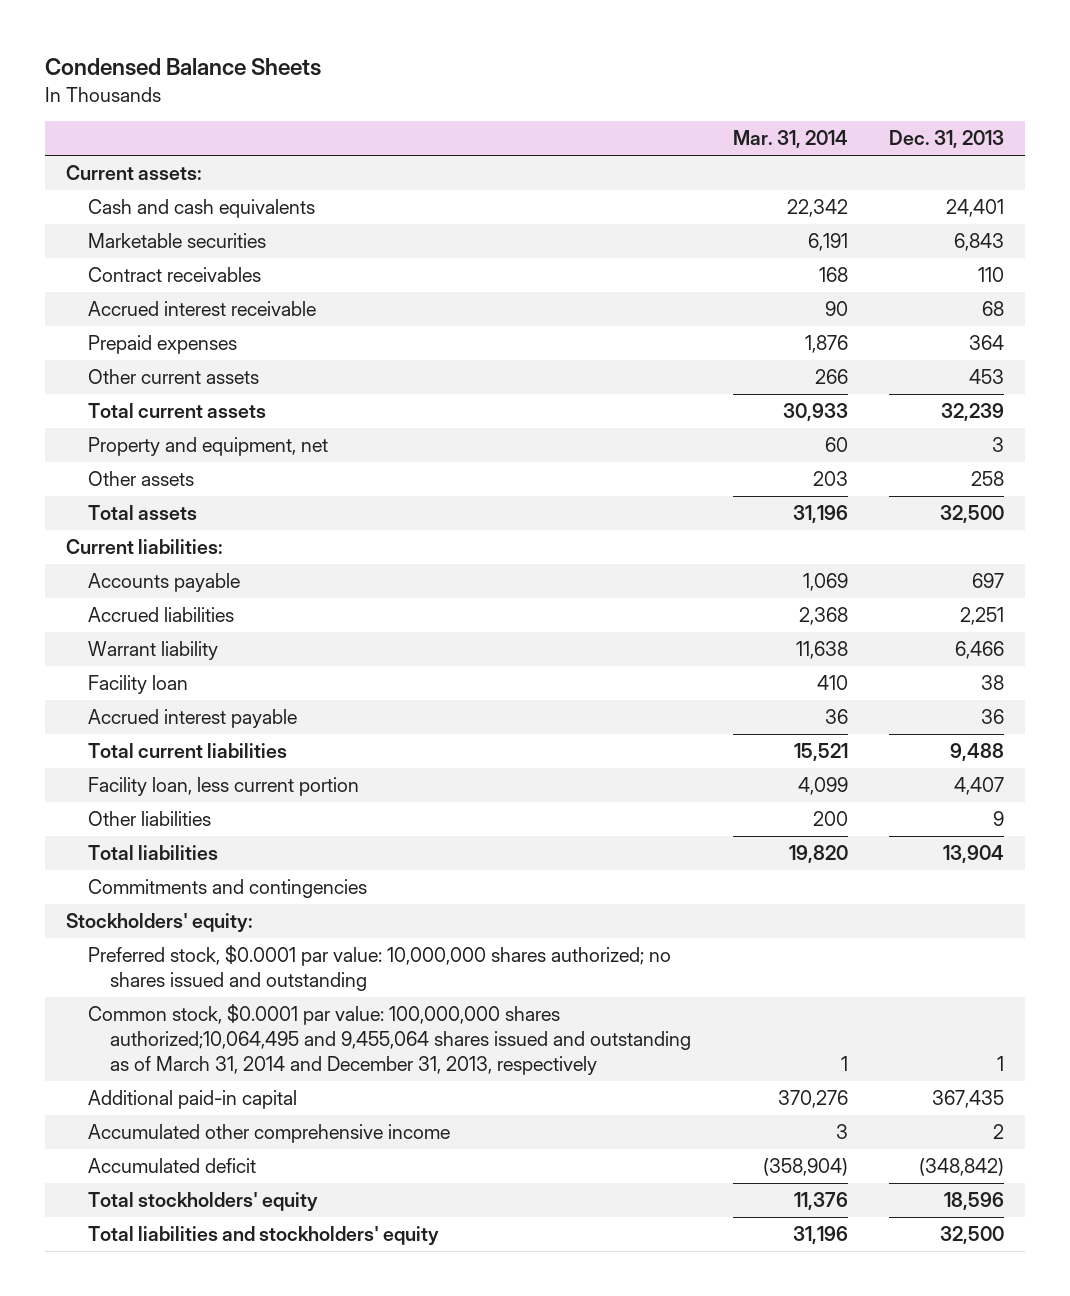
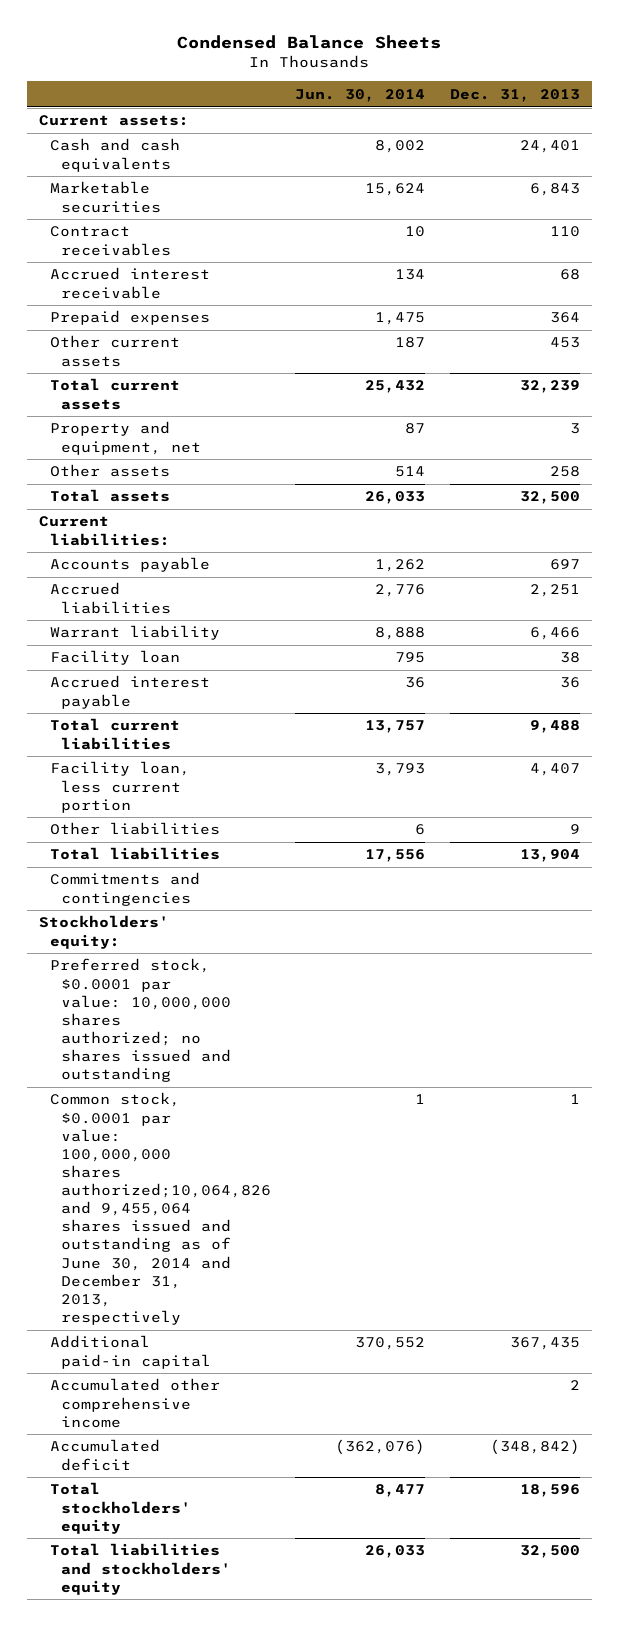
[732,130,848,149] Mar. 31, 2014 -> none
none -> [295,88,426,102] Jun. 30, 2014
[87,1004,691,1076] Common stock, $0.0001 par value: 100,000,000 shares authorized;10,064,495 and 9,455,064 shares issued and outstanding as of March 31, 2014 and December 31, 2013, respectively -> [49,1092,271,1325] Common stock, $0.0001 par value: 100,000,000 shares authorized;10,064,826 and 9,455,064 shares issued and outstanding as of June 30, 2014 and December 31, 2013, respectively

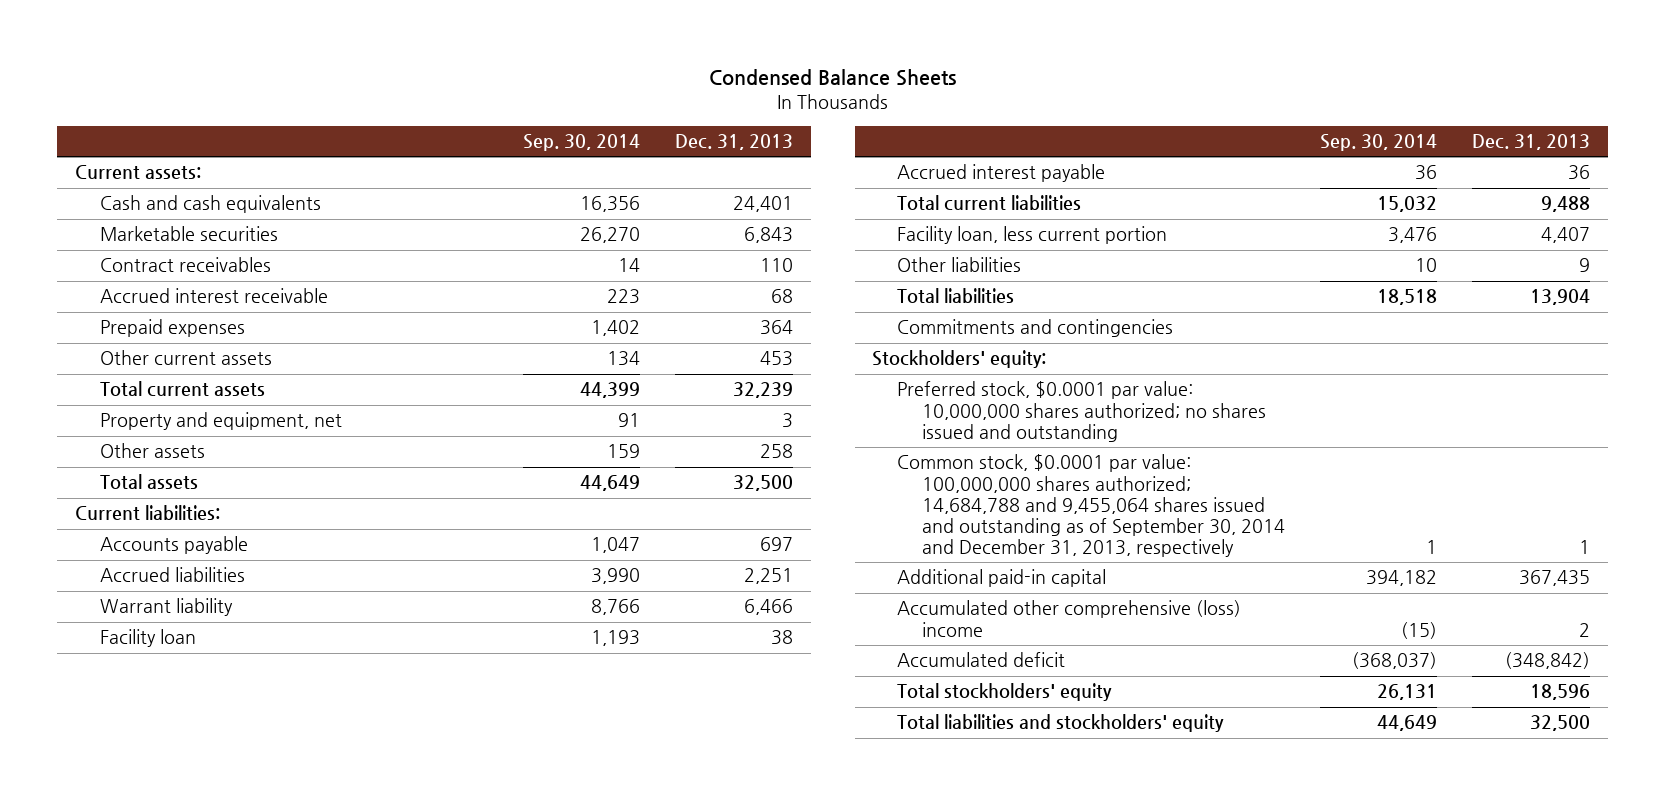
[295,88,426,102] Jun. 30, 2014 -> none
none -> [522,134,640,152] Sep. 30, 2014
[49,1092,271,1325] Common stock, $0.0001 par value: 100,000,000 shares authorized;10,064,826 and 9,455,064 shares issued and outstanding as of June 30, 2014 and December 31, 2013, respectively -> [896,454,1285,558] Common stock, $0.0001 par value: 100,000,000 shares authorized; 14,684,788 and 9,455,064 shares issued and outstanding as of September 30, 2014 and December 31, 2013, respectively
[49,1378,220,1428] Accumulated other comprehensive income -> [896,600,1241,637] Accumulated other comprehensive (loss) income

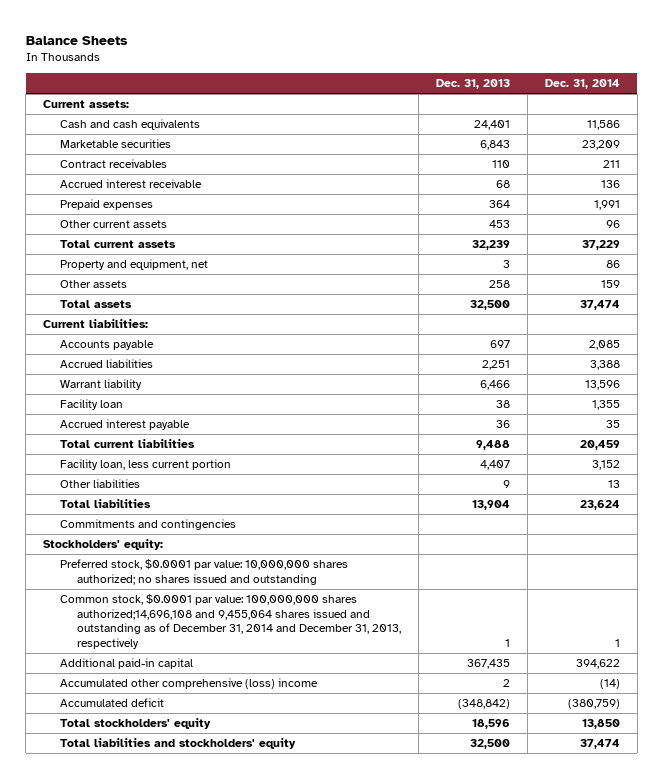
[708,69,956,87] Condensed Balance Sheets -> [25,35,128,45] Balance Sheets
[522,134,640,152] Sep. 30, 2014 -> none
none -> [544,78,620,89] Dec. 31, 2014
[896,454,1285,558] Common stock, $0.0001 par value: 100,000,000 shares authorized; 14,684,788 and 9,455,064 shares issued and outstanding as of September 30, 2014 and December 31, 2013, respectively -> [60,594,402,650] Common stock, $0.0001 par value: 100,000,000 shares authorized;14,696,108 and 9,455,064 shares issued and outstanding as of December 31, 2014 and December 31, 2013, respectively

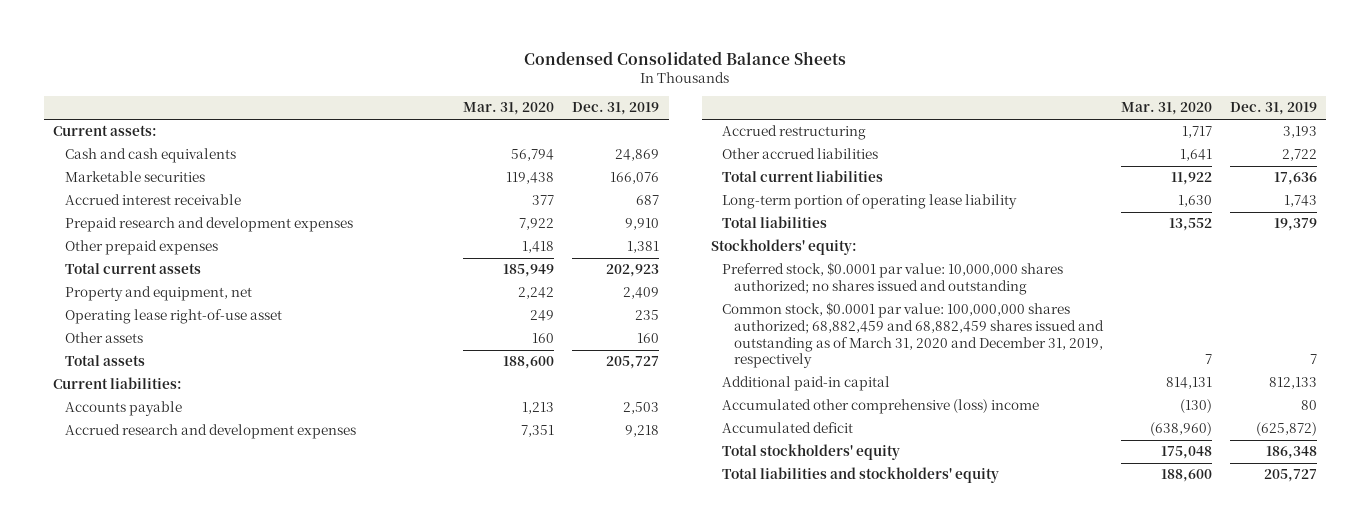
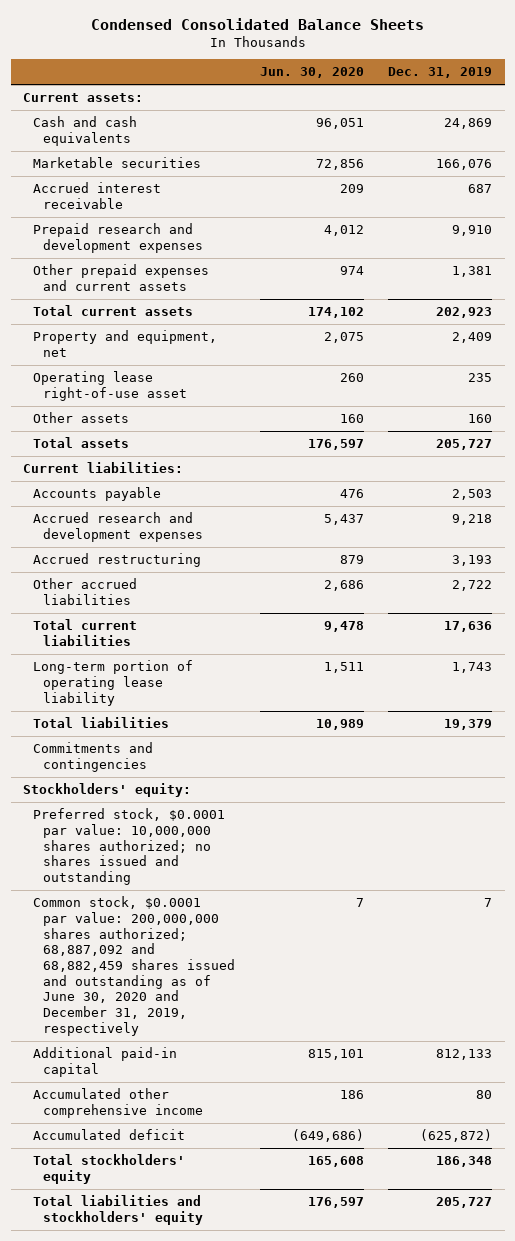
[463,102,555,116] Mar. 31, 2020 -> none
none -> [259,67,364,79] Jun. 30, 2020
[64,240,218,256] Other prepaid expenses -> [33,264,210,291] Other prepaid expenses and current assets
none -> [33,742,154,772] Commitments and contingencies
[722,302,1104,369] Common stock, $0.0001 par value: 100,000,000 shares authorized; 68,882,459 and 68,882,459 shares issued and outstanding as of March 31, 2020 and December 31, 2019, respectively -> [33,896,236,1036] Common stock, $0.0001 par value: 200,000,000 shares authorized; 68,887,092 and 68,882,459 shares issued and outstanding as of June 30, 2020 and December 31, 2019, respectively
[722,399,1040,415] Accumulated other comprehensive (loss) income -> [33,1088,204,1118] Accumulated other comprehensive income

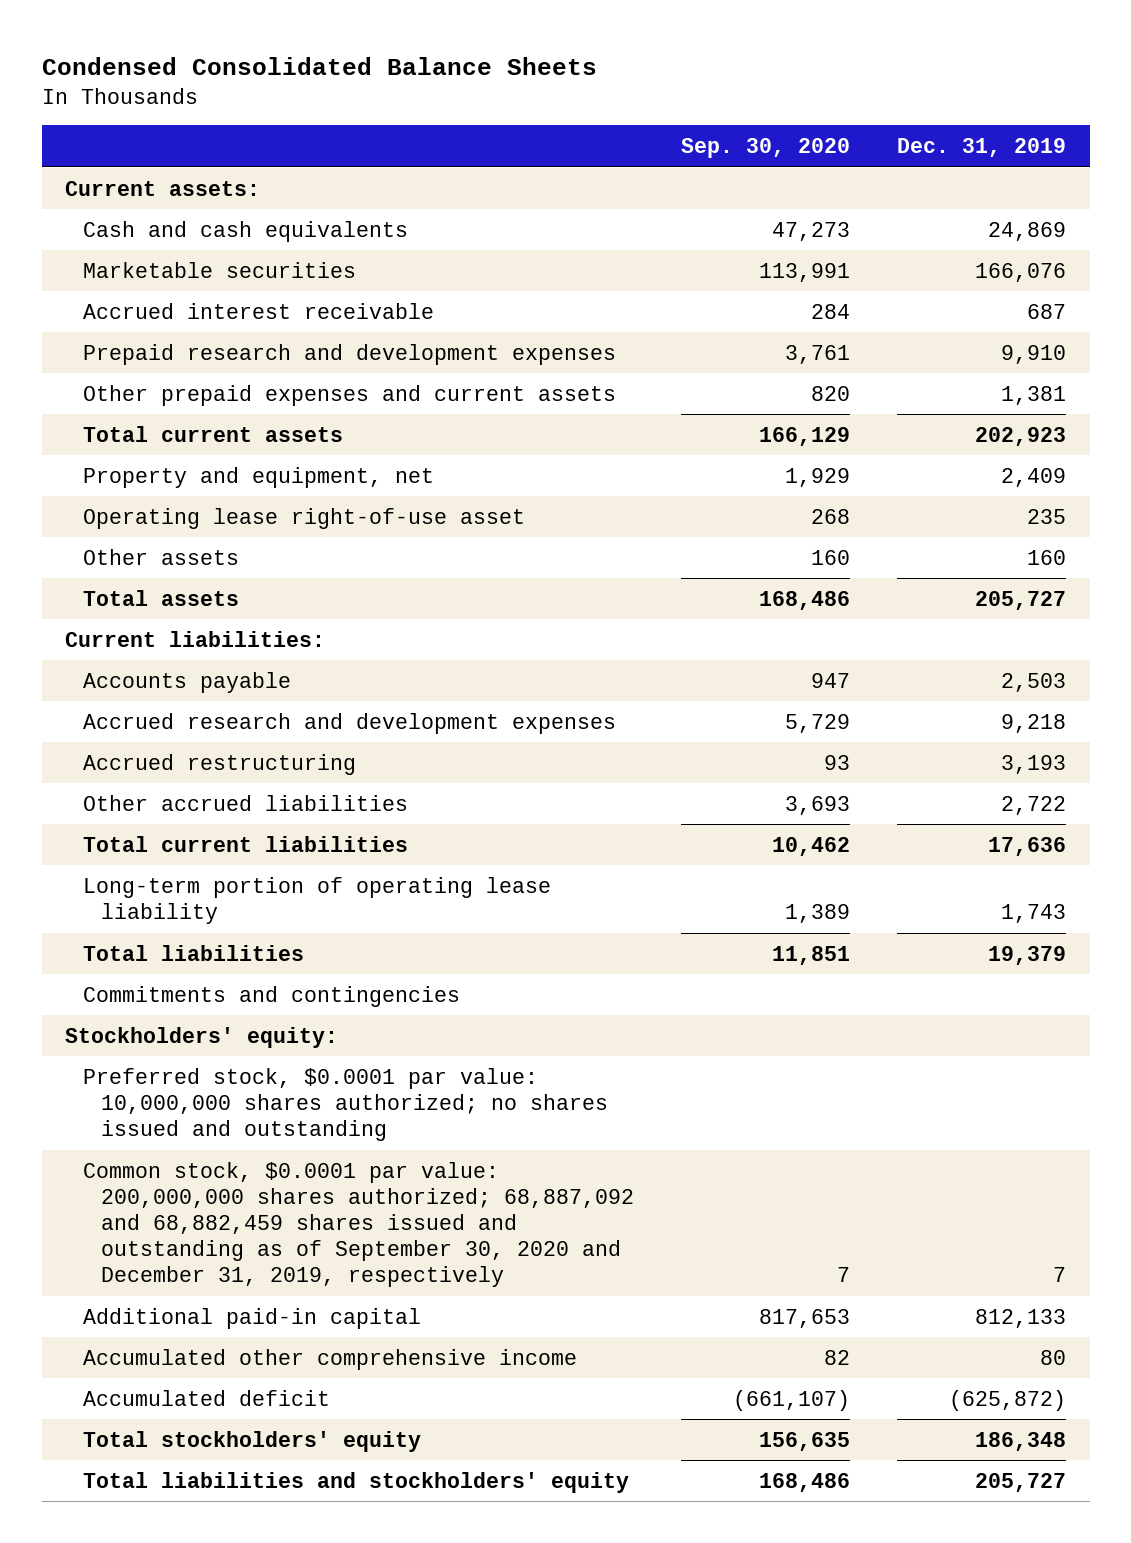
[259,67,364,79] Jun. 30, 2020 -> none
none -> [681,138,851,159] Sep. 30, 2020
[33,896,236,1036] Common stock, $0.0001 par value: 200,000,000 shares authorized; 68,887,092 and 68,882,459 shares issued and outstanding as of June 30, 2020 and December 31, 2019, respectively -> [83,1161,635,1288] Common stock, $0.0001 par value: 200,000,000 shares authorized; 68,887,092 and 68,882,459 shares issued and outstanding as of September 30, 2020 and December 31, 2019, respectively

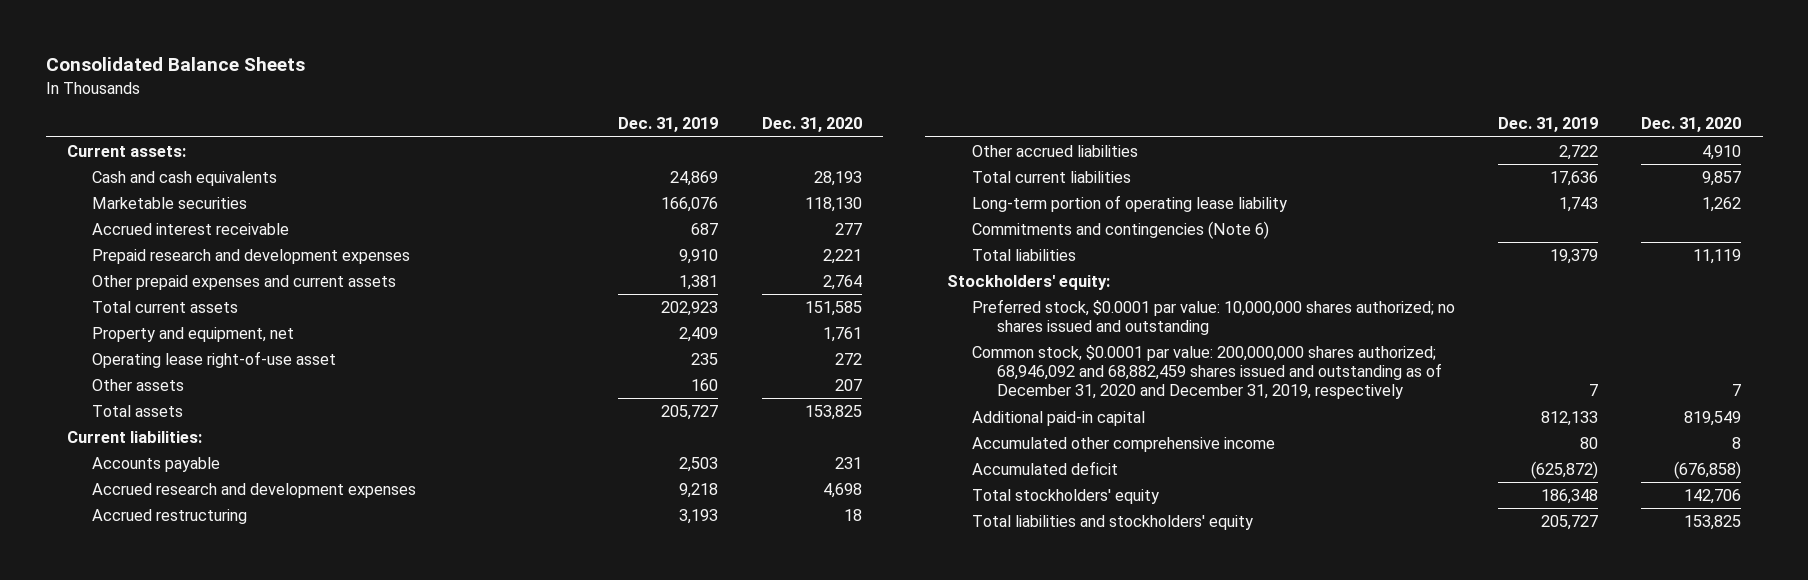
[41,56,597,75] Condensed Consolidated Balance Sheets -> [45,57,305,72] Consolidated Balance Sheets
[681,138,851,159] Sep. 30, 2020 -> none
none -> [761,117,862,133] Dec. 31, 2020
none -> [971,220,1269,239] Commitments and contingencies (Note 6)
[83,985,461,1007] Commitments and contingencies -> none
[83,1161,635,1288] Common stock, $0.0001 par value: 200,000,000 shares authorized; 68,887,092 and 68,882,459 shares issued and outstanding as of September 30, 2020 and December 31, 2019, respectively -> [971,344,1442,400] Common stock, $0.0001 par value: 200,000,000 shares authorized; 68,946,092 and 68,882,459 shares issued and outstanding as of December 31, 2020 and December 31, 2019, respectively

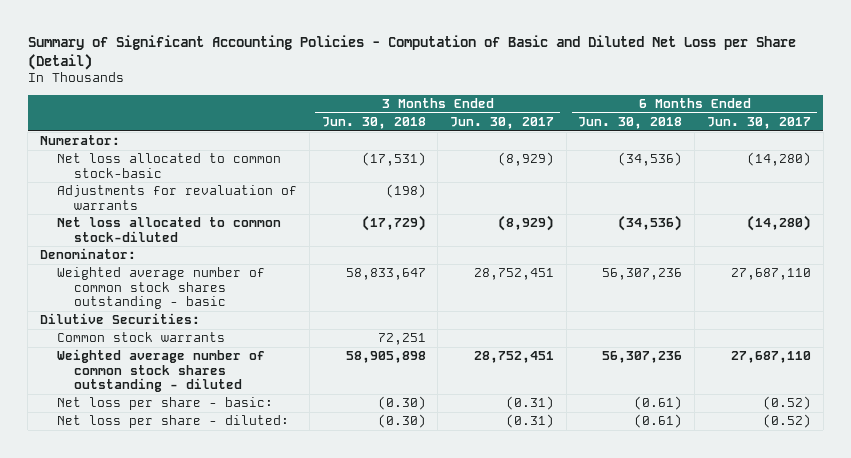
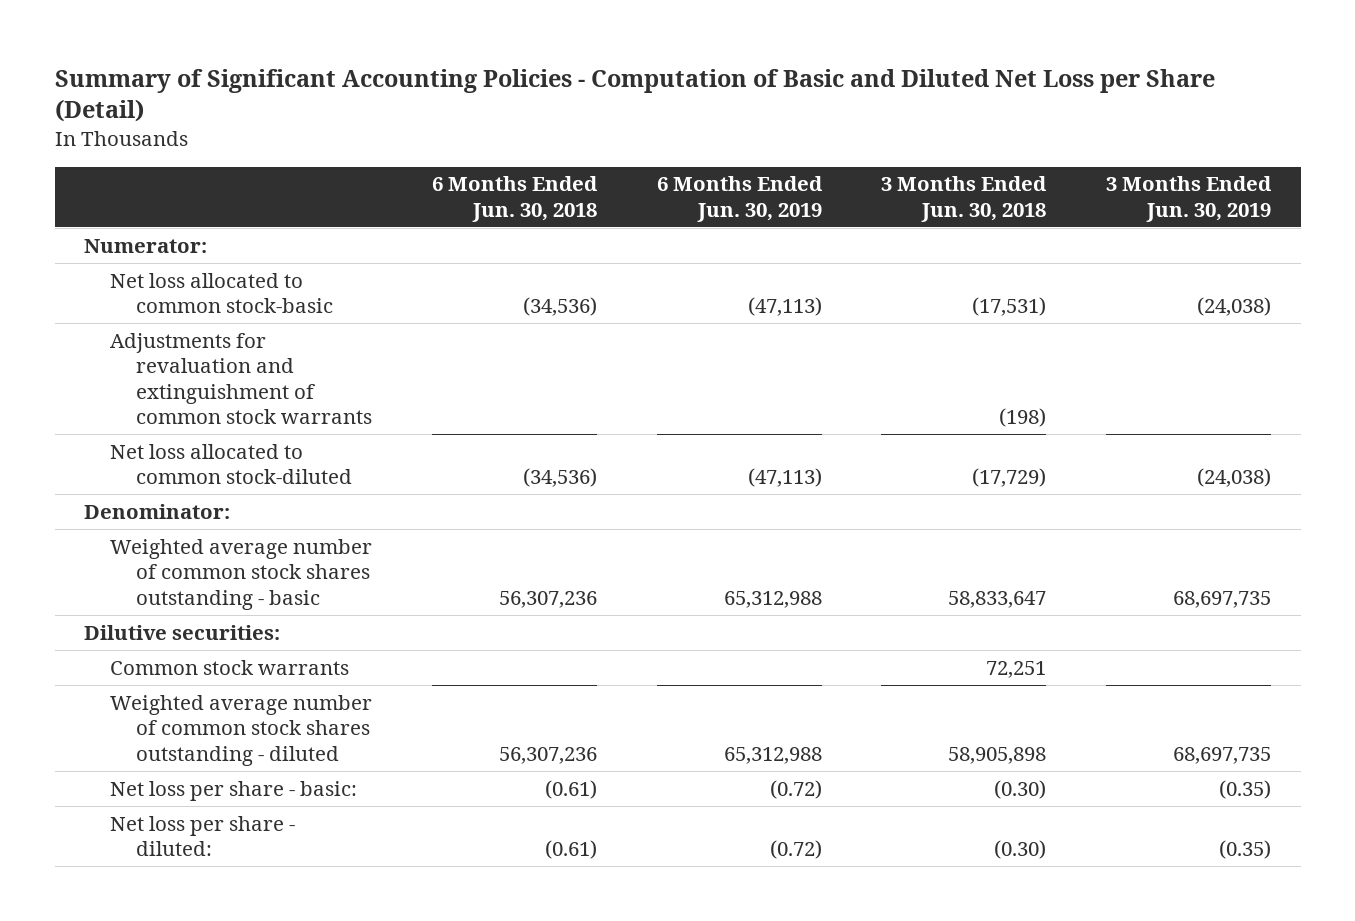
[449,117,554,130] Jun. 30, 2017 -> none
[706,117,811,130] Jun. 30, 2017 -> none
none -> [656,176,823,222] 6 Months Ended Jun. 30, 2019
none -> [1105,176,1272,222] 3 Months Ended Jun. 30, 2019
[57,185,298,210] Adjustments for revaluation of warrants -> [110,332,373,424] Adjustments for revaluation and extinguishment of common stock warrants
[40,313,201,325] Dilutive Securities: -> [84,624,281,640] Dilutive securities:

